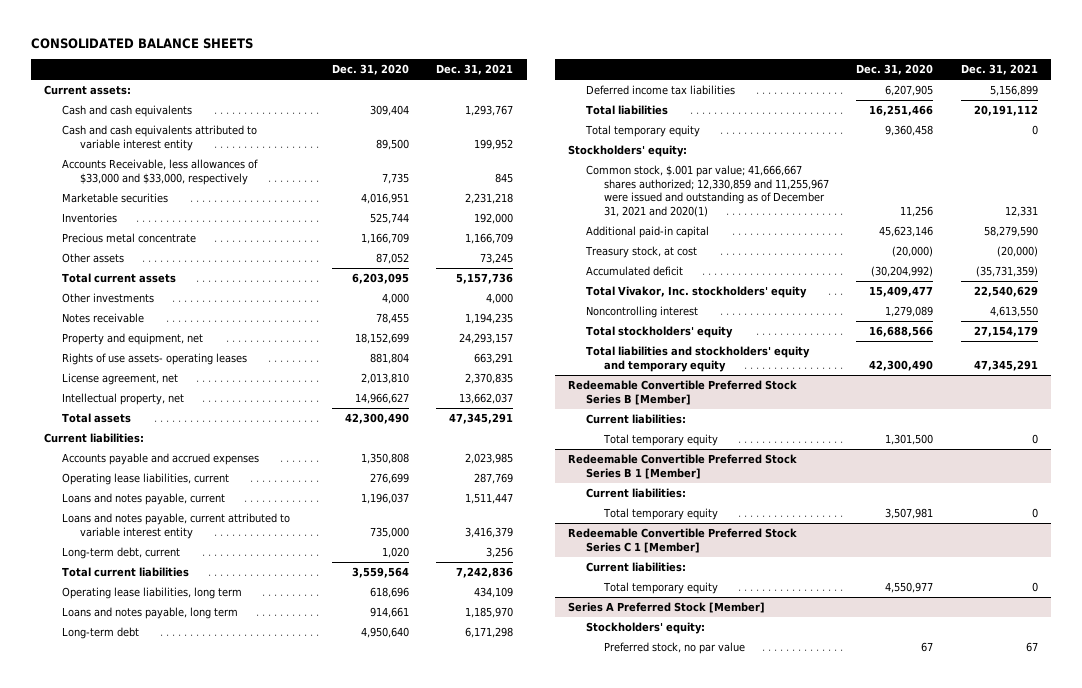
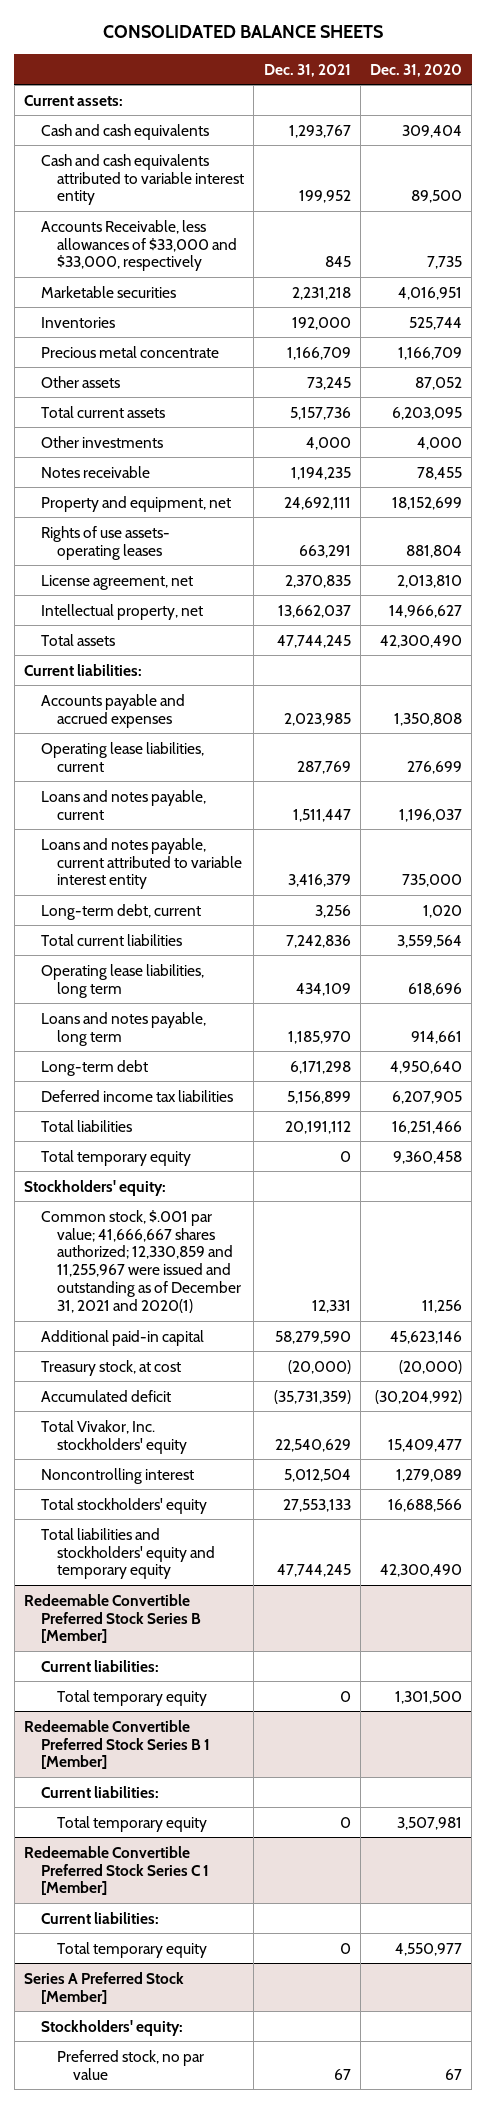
[459,333,514,345] 24,293,157 -> [283,496,351,510] 24,692,111
[449,413,514,425] 47,345,291 -> [276,634,351,648] 47,744,245
[989,306,1038,318] 4,613,550 -> [283,1468,351,1482] 5,012,504
[973,326,1038,338] 27,154,179 -> [282,1498,351,1512] 27,553,133
[973,359,1038,371] 47,345,291 -> [276,1564,351,1578] 47,744,245

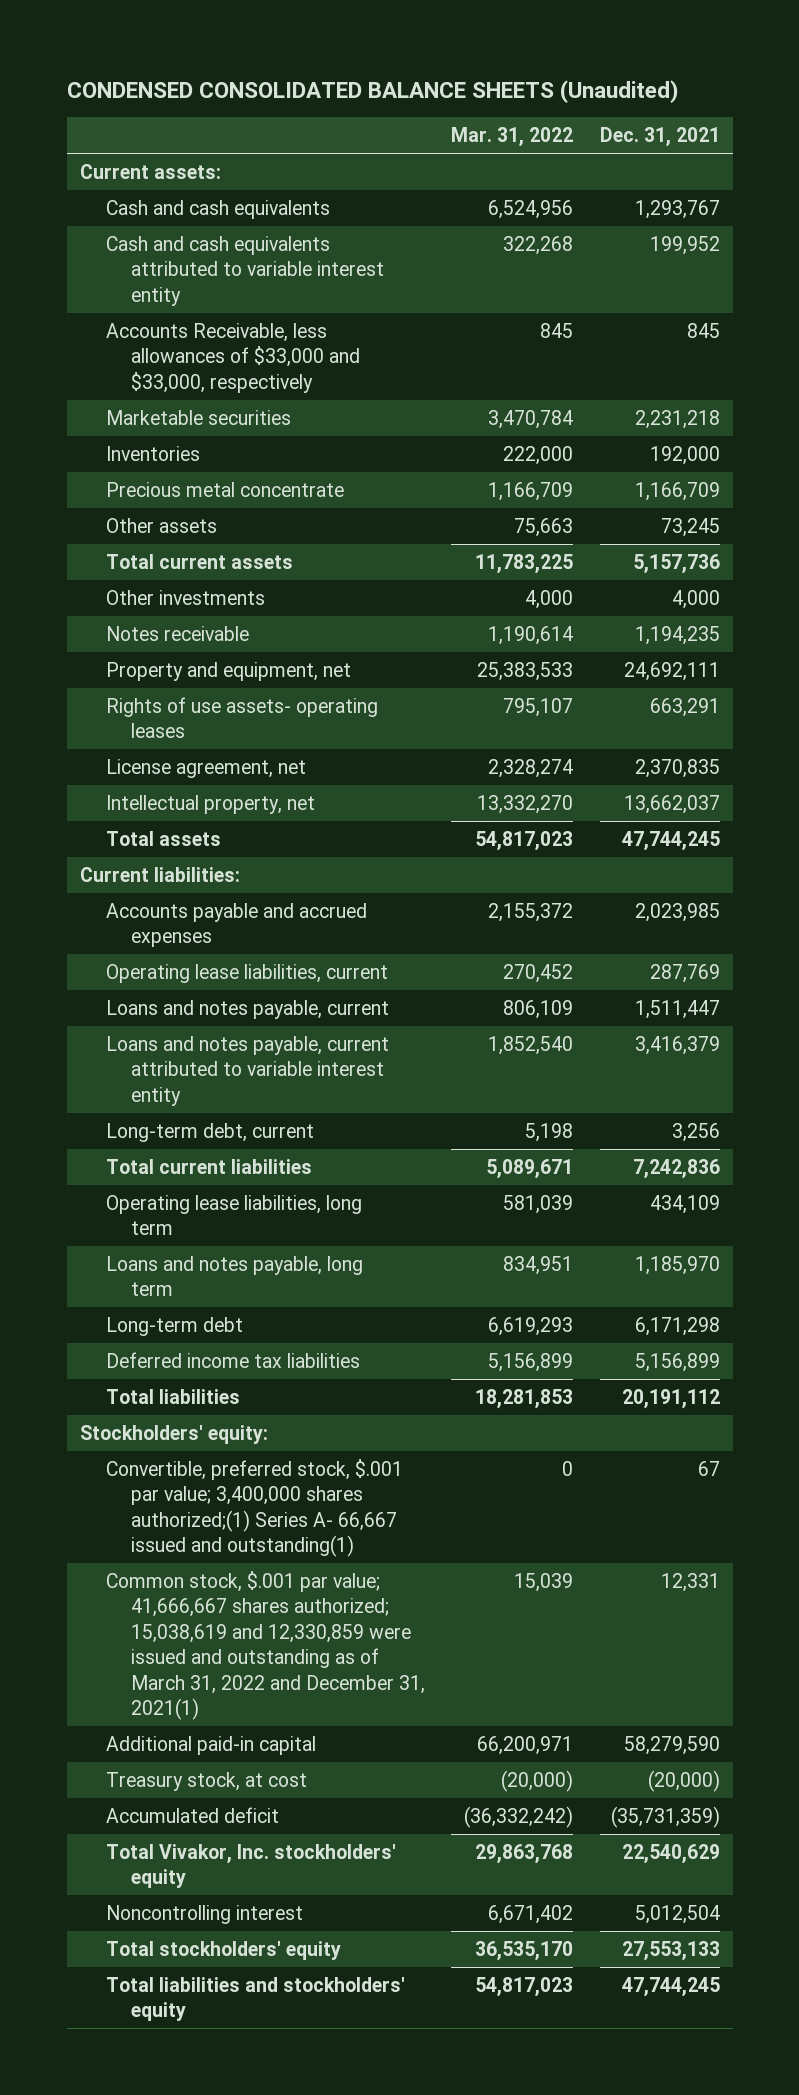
[103,25,384,39] CONSOLIDATED BALANCE SHEETS -> [66,79,678,103] CONDENSED CONSOLIDATED BALANCE SHEETS (Unaudited)
[370,63,463,77] Dec. 31, 2020 -> none
none -> [451,127,574,148] Mar. 31, 2022
[40,1149,191,1166] Total temporary equity -> none
none -> [105,1458,403,1558] Convertible, preferred stock, $.001 par value; 3,400,000 shares authorized;(1) Series A- 66,667 issued and outstanding(1)
[40,1209,242,1314] Common stock, $.001 par value; 41,666,667 shares authorized; 12,330,859 and 11,255,967 were issued and outstanding as of December 31, 2021 and 2020(1) -> [105,1570,426,1720] Common stock, $.001 par value; 41,666,667 shares authorized; 15,038,619 and 12,330,859 were issued and outstanding as of March 31, 2022 and December 31, 2021(1)
[24,1593,201,1644] Redeemable Convertible Preferred Stock Series B [Member] -> none
[40,1659,159,1672] Current liabilities: -> none
[57,1689,208,1706] Total temporary equity -> none
[24,1719,210,1770] Redeemable Convertible Preferred Stock Series B 1 [Member] -> none
[40,1785,159,1798] Current liabilities: -> none
[57,1815,208,1832] Total temporary equity -> none
[24,1845,209,1896] Redeemable Convertible Preferred Stock Series C 1 [Member] -> none
[40,1911,159,1924] Current liabilities: -> none
[57,1941,208,1958] Total temporary equity -> none
[24,1971,185,2004] Series A Preferred Stock [Member] -> none
[40,2019,183,2036] Stockholders' equity: -> none
[57,2049,205,2080] Preferred stock, no par value -> none
[40,1527,216,1580] Total liabilities and stockholders' equity and temporary equity -> [105,1976,405,2022] Total liabilities and stockholders' equity

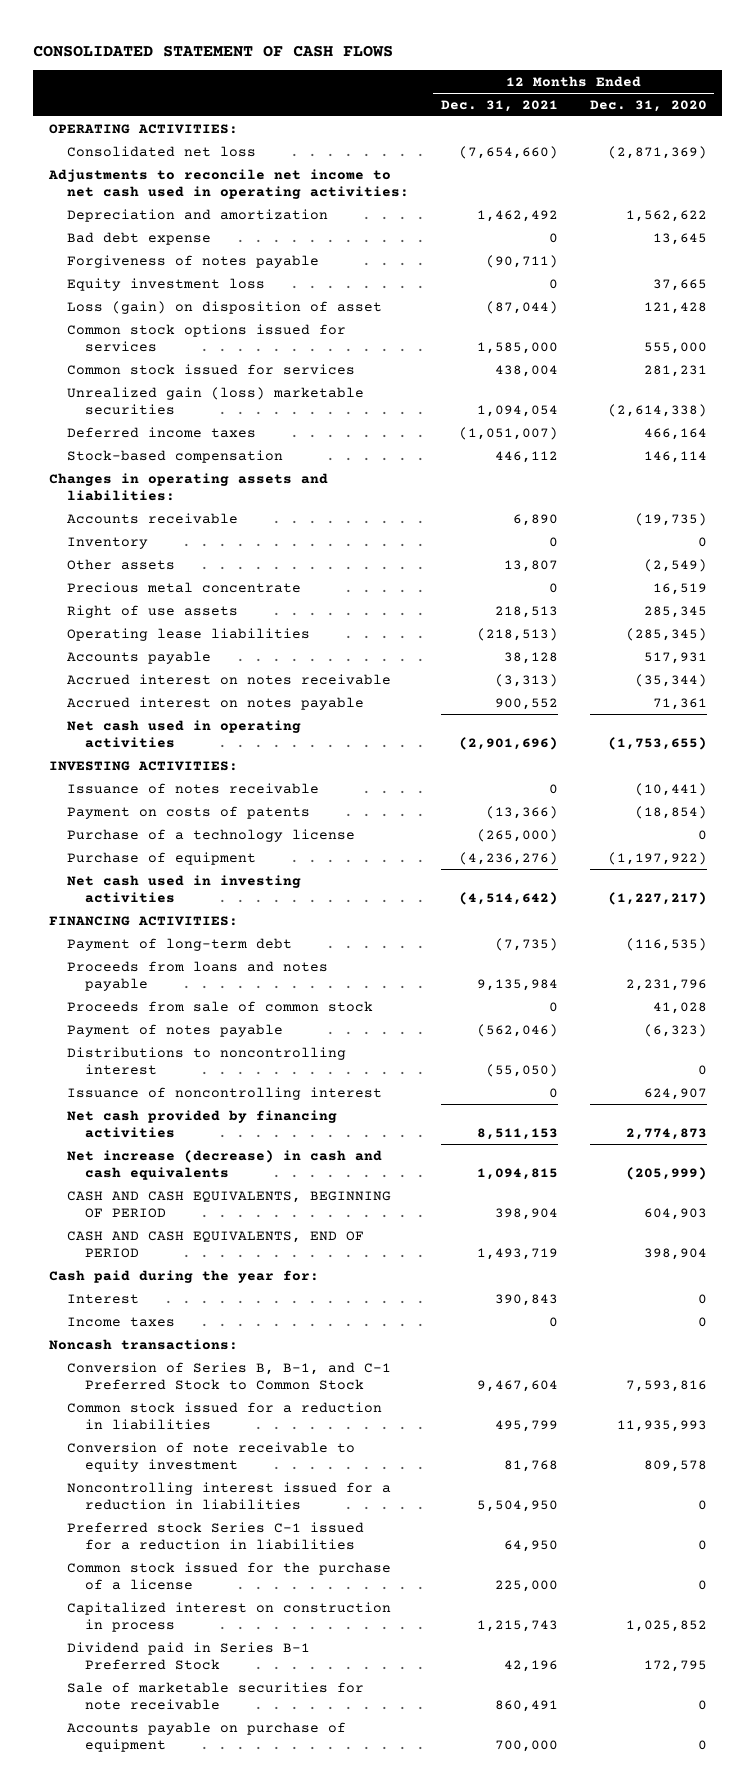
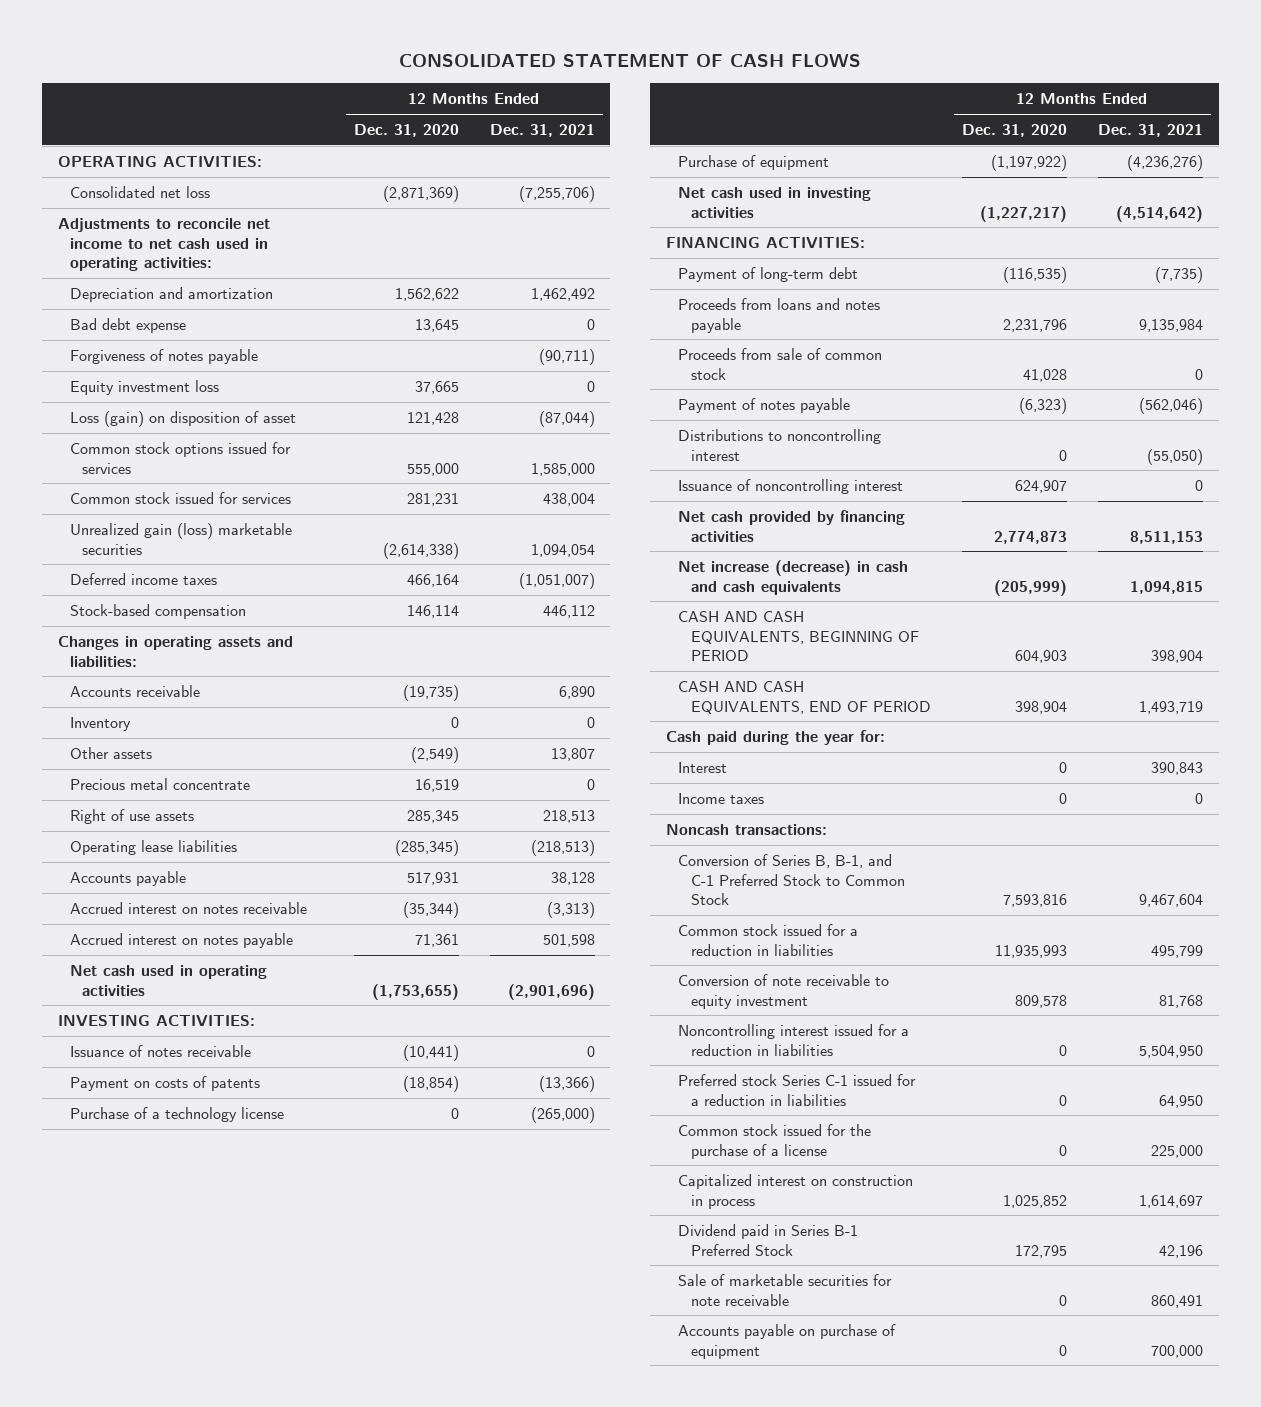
[458,145,558,159] (7,654,660) -> [518,186,595,203] (7,255,706)
[494,697,558,710] 900,552 -> [542,934,595,948] 501,598
[476,1620,558,1633] 1,215,743 -> [1138,1194,1203,1208] 1,614,697

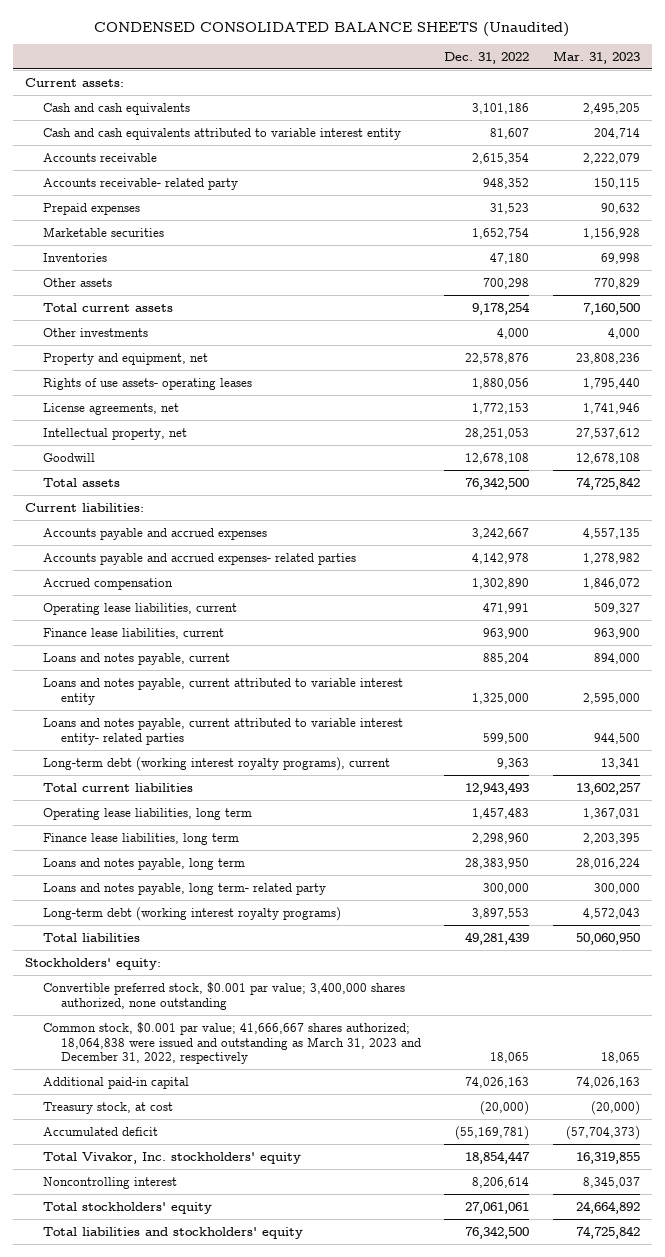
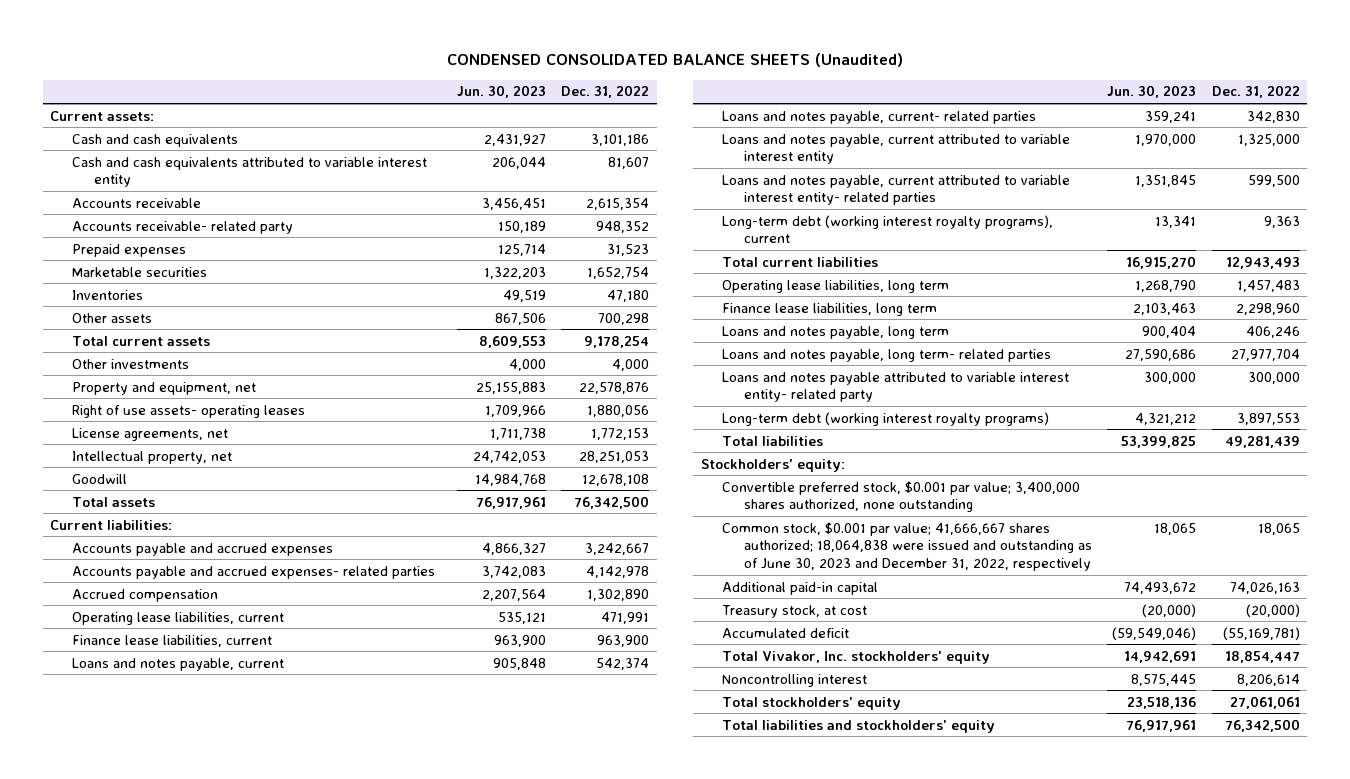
[553,50,641,64] Mar. 31, 2023 -> none
none -> [456,85,546,99] Jun. 30, 2023
[42,377,252,390] Rights of use assets- operating leases -> [72,404,306,418] Right of use assets- operating leases
[483,652,530,664] 885,204 -> [596,657,650,670] 542,374
none -> [722,110,1037,124] Loans and notes payable, current- related parties
[465,857,530,869] 28,383,950 -> [1245,325,1300,338] 406,246
[42,882,326,895] Loans and notes payable, long term- related party -> [722,348,1052,362] Loans and notes payable, long term- related parties
[483,882,530,894] 300,000 -> [1230,348,1300,361] 27,977,704
none -> [722,371,1070,403] Loans and notes payable attributed to variable interest entity- related party
[42,1021,421,1065] Common stock, $0.001 par value; 41,666,667 shares authorized; 18,064,838 were issued and outstanding as March 31, 2023 and December 31, 2022, respectively -> [722,521,1093,572] Common stock, $0.001 par value; 41,666,667 shares authorized; 18,064,838 were issued and outstanding as of June 30, 2023 and December 31, 2022, respectively

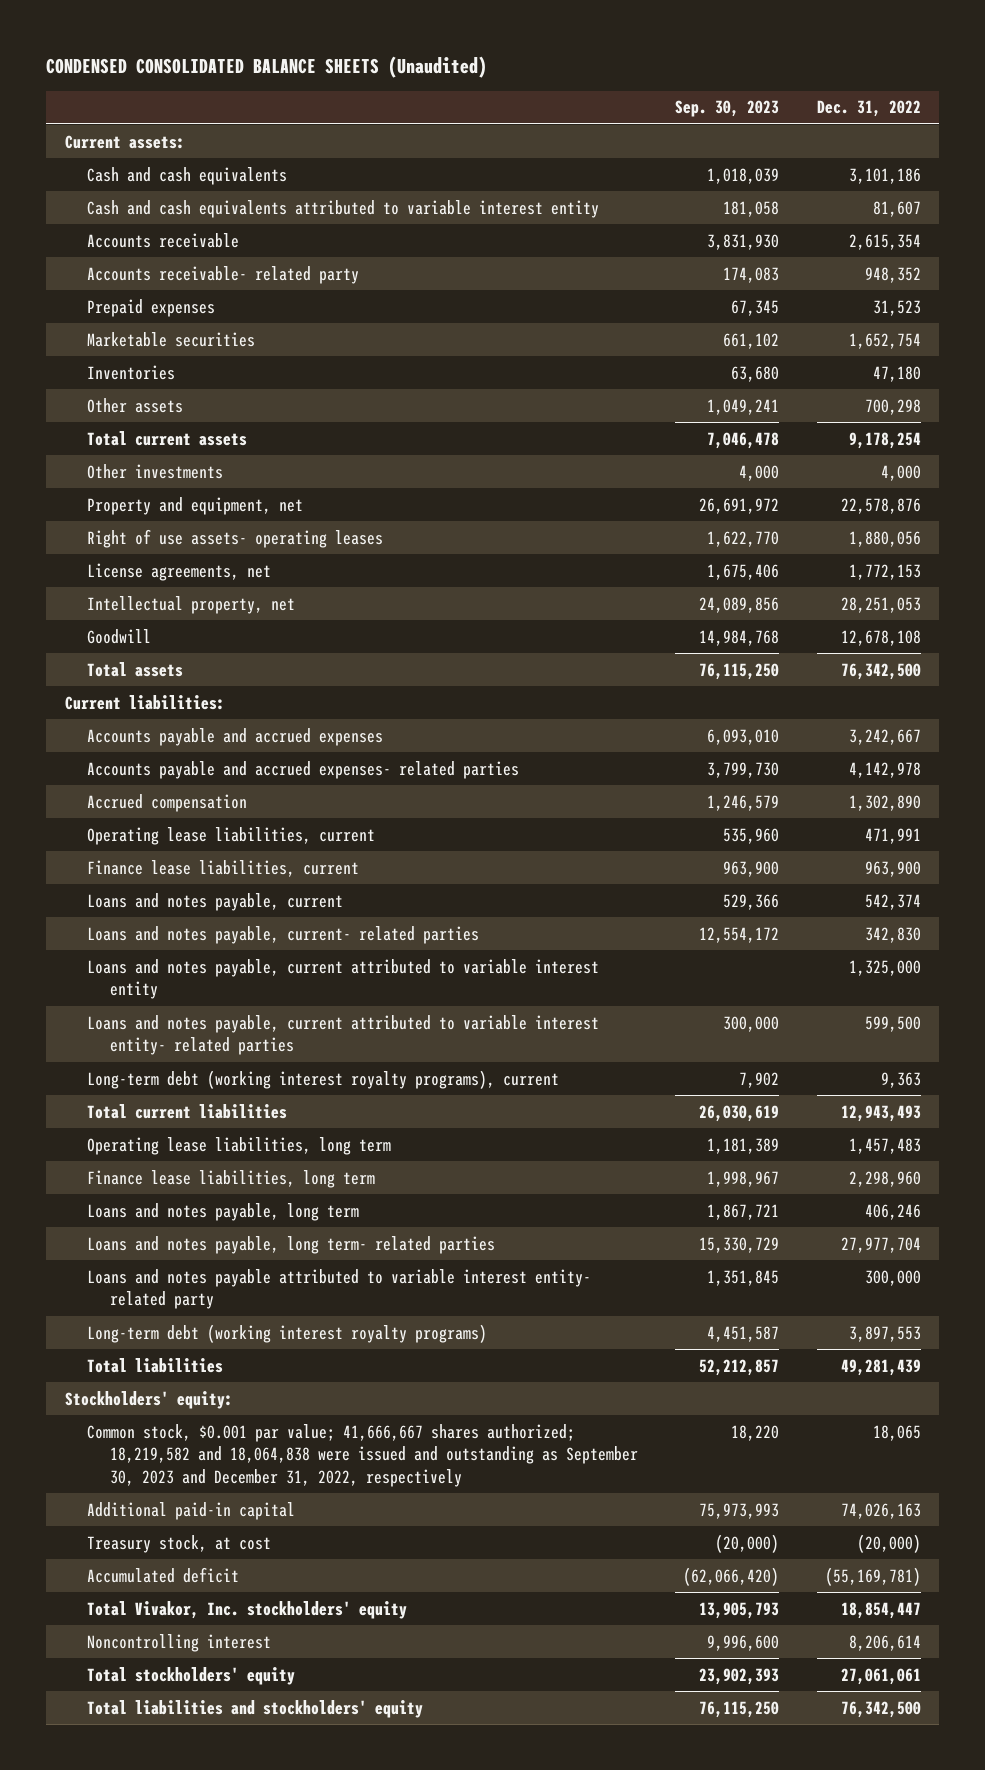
[456,85,546,99] Jun. 30, 2023 -> none
none -> [675,100,780,118] Sep. 30, 2023
[722,480,1081,513] Convertible preferred stock, $0.001 par value; 3,400,000 shares authorized, none outstanding -> none
[722,521,1093,572] Common stock, $0.001 par value; 41,666,667 shares authorized; 18,064,838 were issued and outstanding as of June 30, 2023 and December 31, 2022, respectively -> [87,1423,638,1487] Common stock, $0.001 par value; 41,666,667 shares authorized; 18,219,582 and 18,064,838 were issued and outstanding as September 30, 2023 and December 31, 2022, respectively

